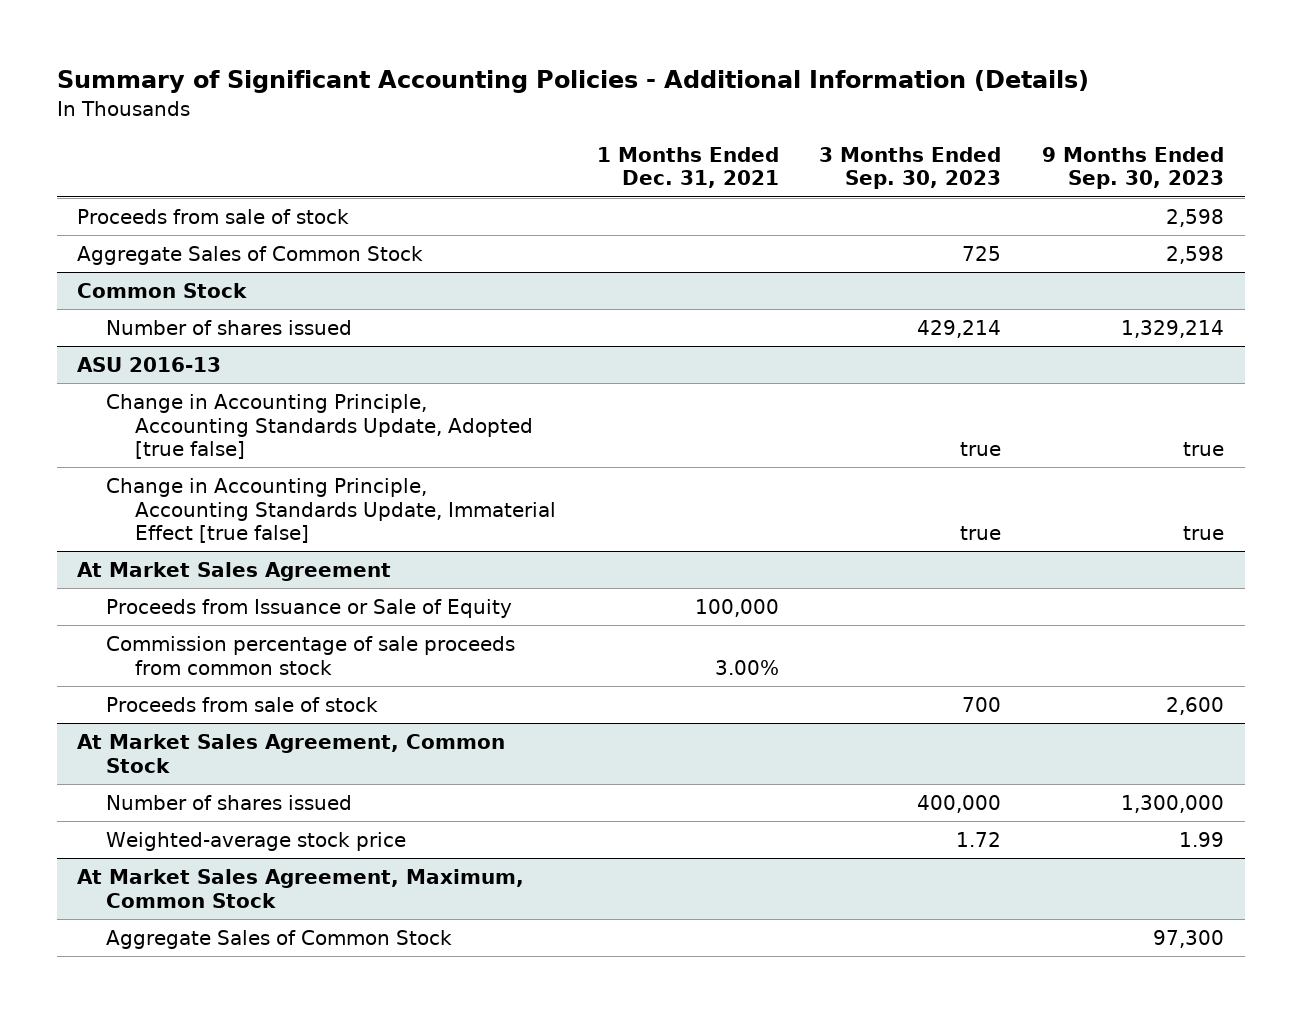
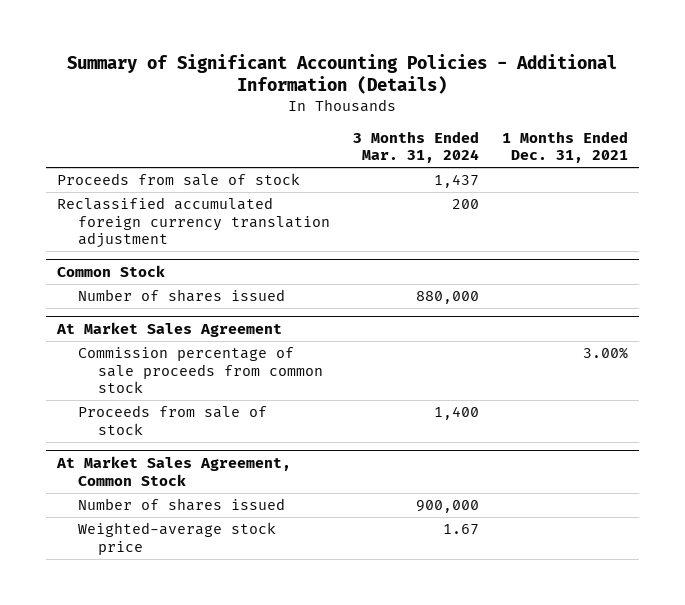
[819,146,1002,190] 3 Months Ended Sep. 30, 2023 -> none
[1042,146,1225,190] 9 Months Ended Sep. 30, 2023 -> none
none -> [352,130,479,164] 3 Months Ended Mar. 31, 2024
[77,246,424,266] Aggregate Sales of Common Stock -> none
none -> [57,197,330,249] Reclassified accumulated foreign currency translation adjustment
[77,357,222,373] ASU 2016-13 -> none
[106,394,533,460] Change in Accounting Principle, Accounting Standards Update, Adopted [true false] -> none
[106,478,556,544] Change in Accounting Principle, Accounting Standards Update, Immaterial Effect [true false] -> none
[106,599,513,619] Proceeds from Issuance or Sale of Equity -> none
[77,869,525,908] At Market Sales Agreement, Maximum, Common Stock -> none
[106,930,453,950] Aggregate Sales of Common Stock -> none

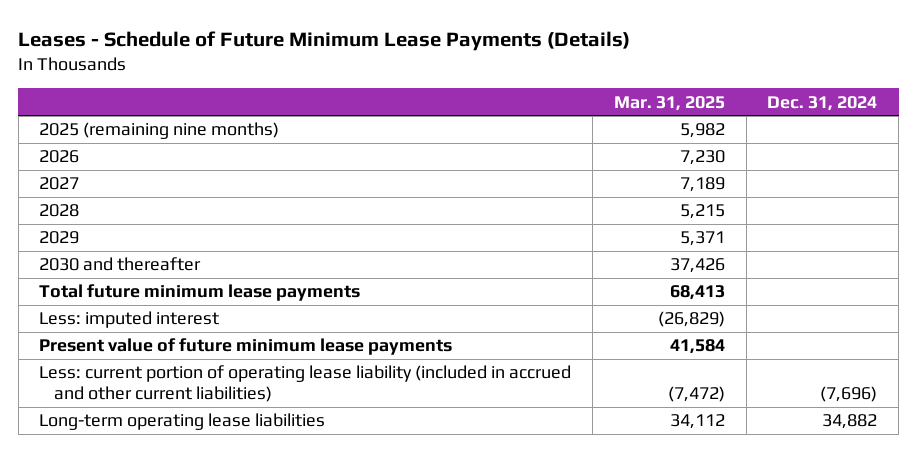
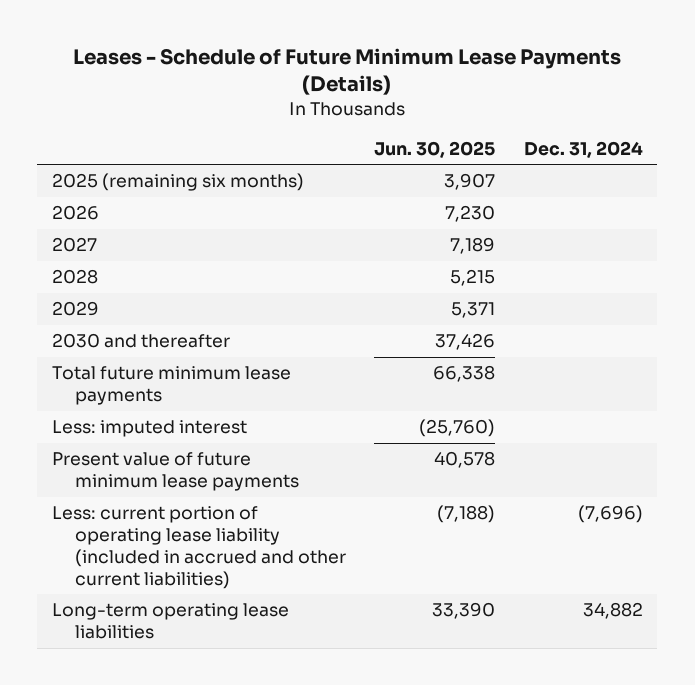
[613,95,725,111] Mar. 31, 2025 -> none
none -> [374,140,496,158] Jun. 30, 2025
[39,122,280,140] 2025 (remaining nine months) -> [51,173,304,192] 2025 (remaining six months)

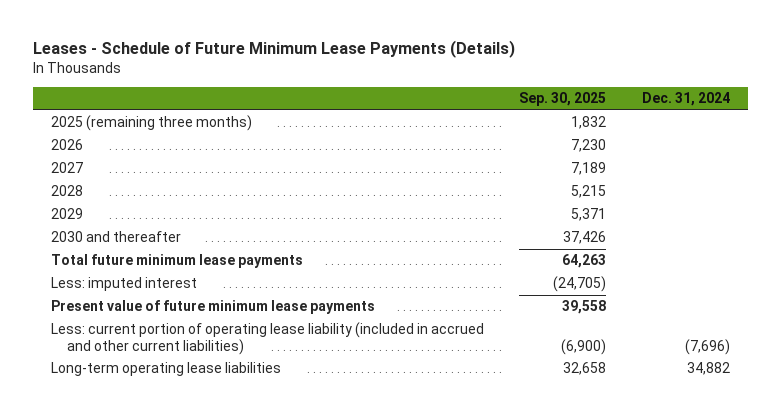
[374,140,496,158] Jun. 30, 2025 -> none
none -> [519,92,607,107] Sep. 30, 2025
[51,173,304,192] 2025 (remaining six months) -> [50,115,252,132] 2025 (remaining three months)

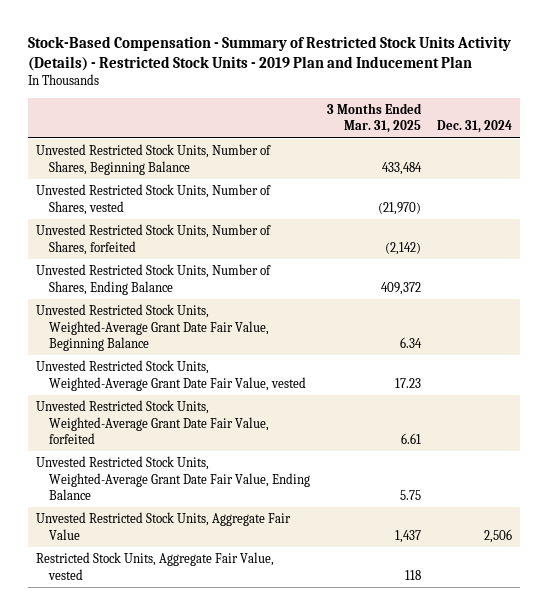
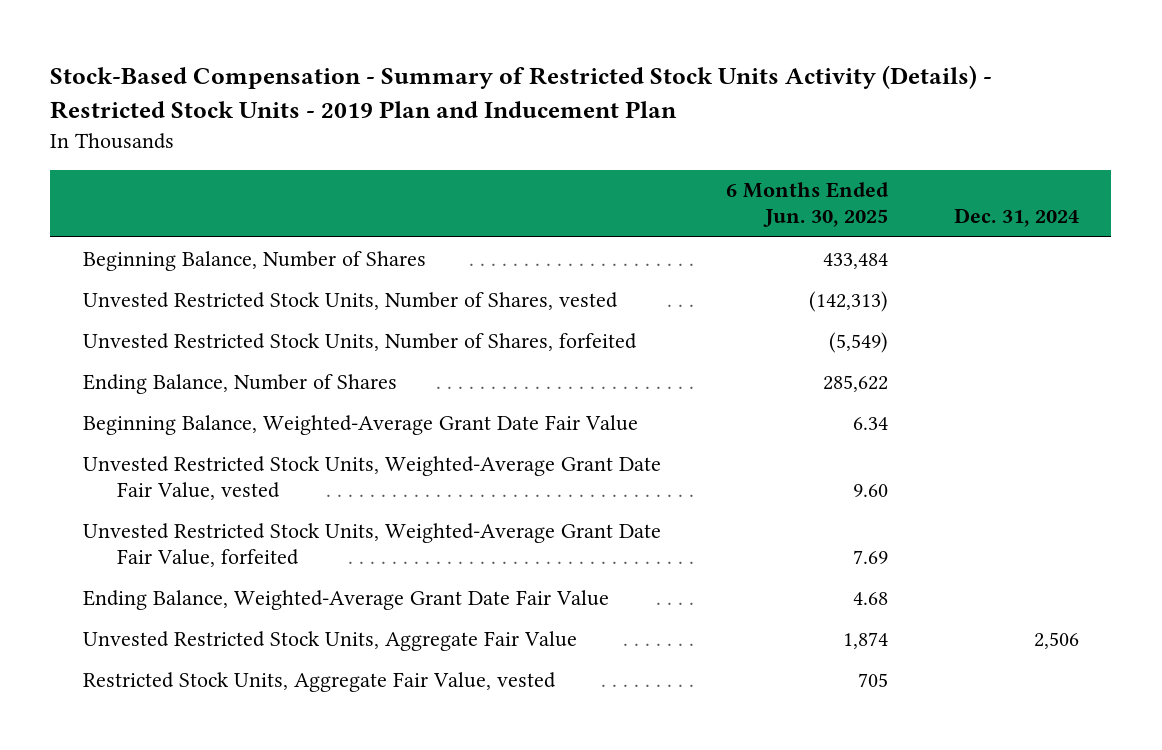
[326,102,422,134] 3 Months Ended Mar. 31, 2025 -> none
none -> [726,182,890,228] 6 Months Ended Jun. 30, 2025
[36,144,272,175] Unvested Restricted Stock Units, Number of Shares, Beginning Balance -> [82,250,426,271] Beginning Balance, Number of Shares
[36,264,272,295] Unvested Restricted Stock Units, Number of Shares, Ending Balance -> [82,373,397,394] Ending Balance, Number of Shares
[36,304,270,351] Unvested Restricted Stock Units, Weighted-Average Grant Date Fair Value, Beginning Balance -> [82,414,638,435] Beginning Balance, Weighted-Average Grant Date Fair Value
[36,456,311,500] Unvested Restricted Stock Units, Weighted-Average Grant Date Fair Value, Ending Balance -> [82,589,609,610] Ending Balance, Weighted-Average Grant Date Fair Value

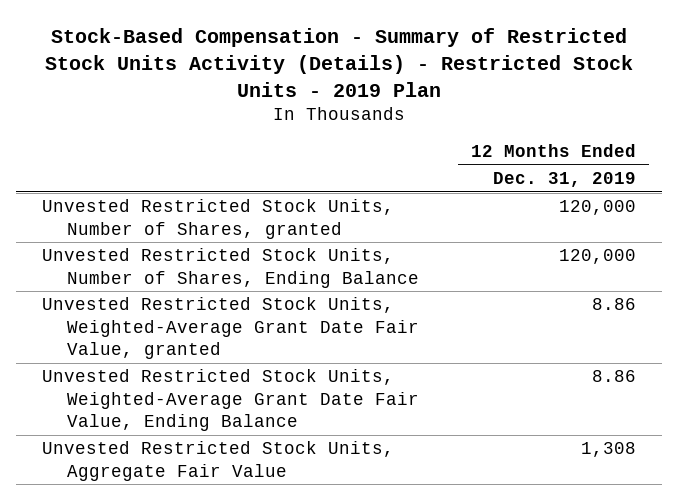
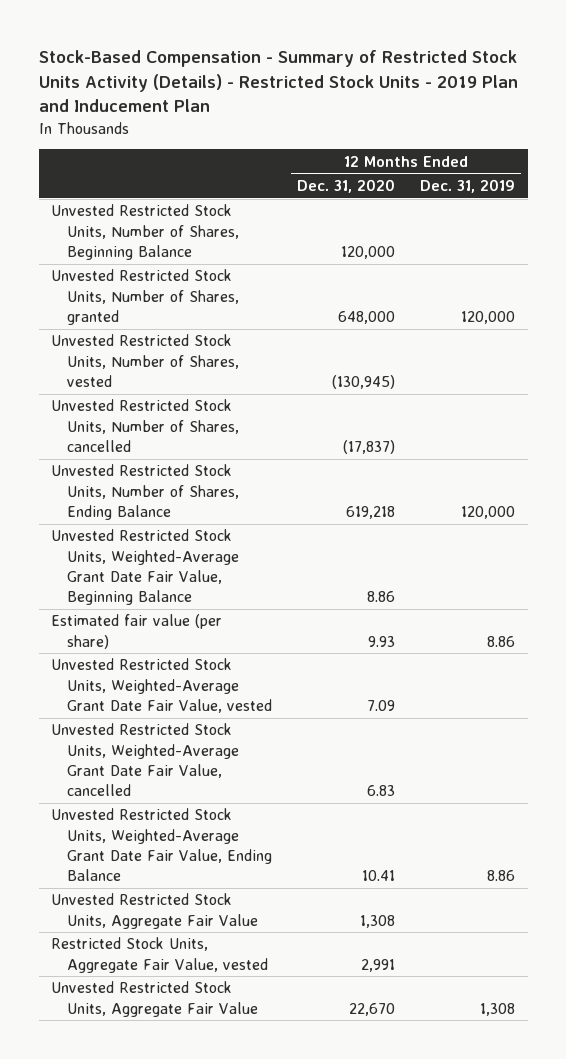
[44,27,633,97] Stock-Based Compensation - Summary of Restricted Stock Units Activity (Details) - Restricted Stock Units - 2019 Plan -> [38,50,518,113] Stock-Based Compensation - Summary of Restricted Stock Units Activity (Details) - Restricted Stock Units - 2019 Plan and Inducement Plan
none -> [296,179,395,194] Dec. 31, 2020
none -> [51,204,239,260] Unvested Restricted Stock Units, Number of Shares, Beginning Balance
none -> [51,334,239,387] Unvested Restricted Stock Units, Number of Shares, vested
none -> [51,399,239,452] Unvested Restricted Stock Units, Number of Shares, cancelled
none -> [51,529,239,606] Unvested Restricted Stock Units, Weighted-Average Grant Date Fair Value, Beginning Balance
[41,297,420,359] Unvested Restricted Stock Units, Weighted-Average Grant Date Fair Value, granted -> [51,614,223,649] Estimated fair value (per share)
none -> [51,658,272,713] Unvested Restricted Stock Units, Weighted-Average Grant Date Fair Value, vested
none -> [51,723,239,797] Unvested Restricted Stock Units, Weighted-Average Grant Date Fair Value, cancelled
none -> [51,893,258,929] Unvested Restricted Stock Units, Aggregate Fair Value
none -> [51,937,268,973] Restricted Stock Units, Aggregate Fair Value, vested

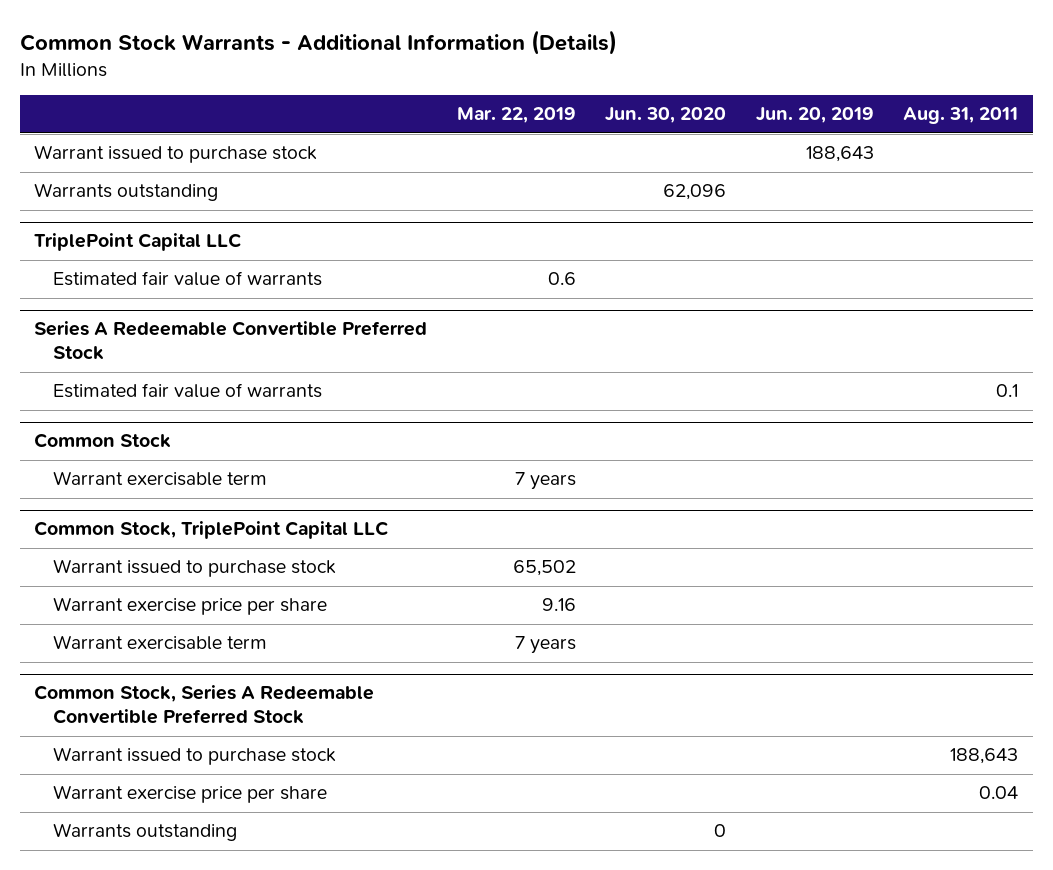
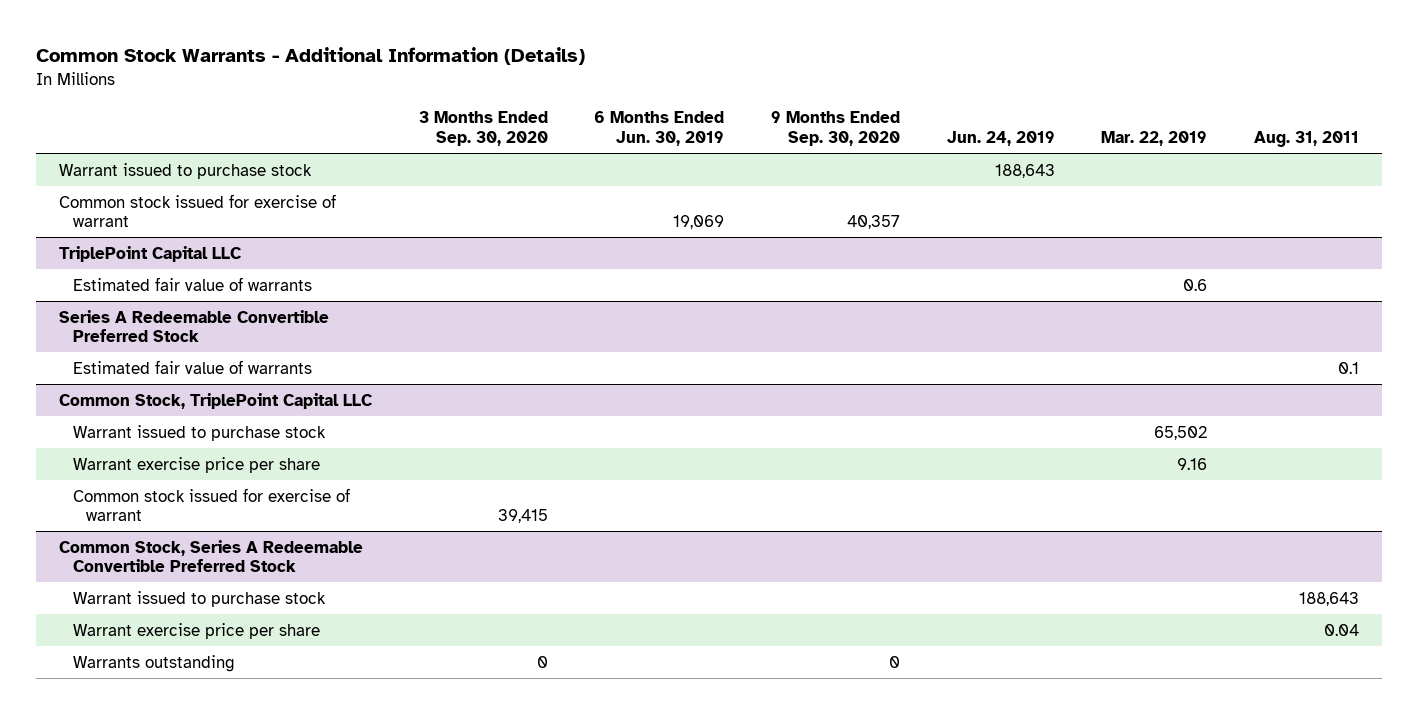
[605,107,727,124] Jun. 30, 2020 -> none
[755,107,874,124] Jun. 20, 2019 -> none
none -> [418,111,548,147] 3 Months Ended Sep. 30, 2020
none -> [594,111,725,147] 6 Months Ended Jun. 30, 2019
none -> [770,111,900,147] 9 Months Ended Sep. 30, 2020
none -> [946,131,1055,147] Jun. 24, 2019
[34,183,219,202] Warrants outstanding -> none
none -> [59,193,337,228] Common stock issued for exercise of warrant
[34,433,172,449] Common Stock -> none
[53,471,268,487] Warrant exercisable term -> none
[53,635,268,651] Warrant exercisable term -> none
none -> [72,487,350,522] Common stock issued for exercise of warrant

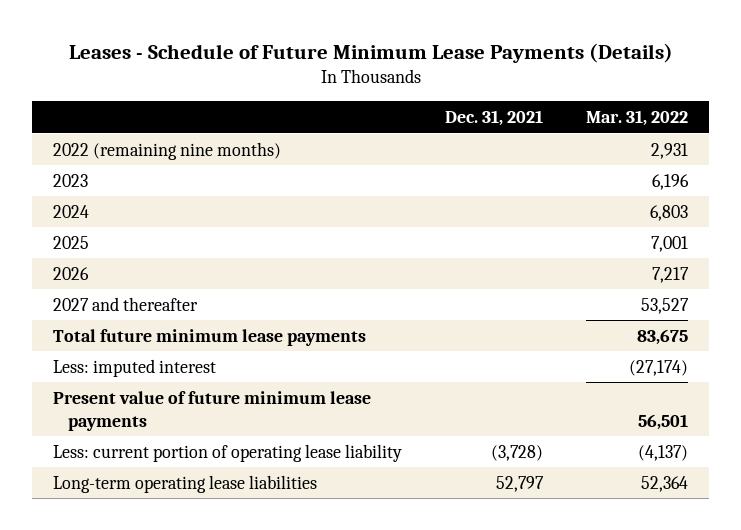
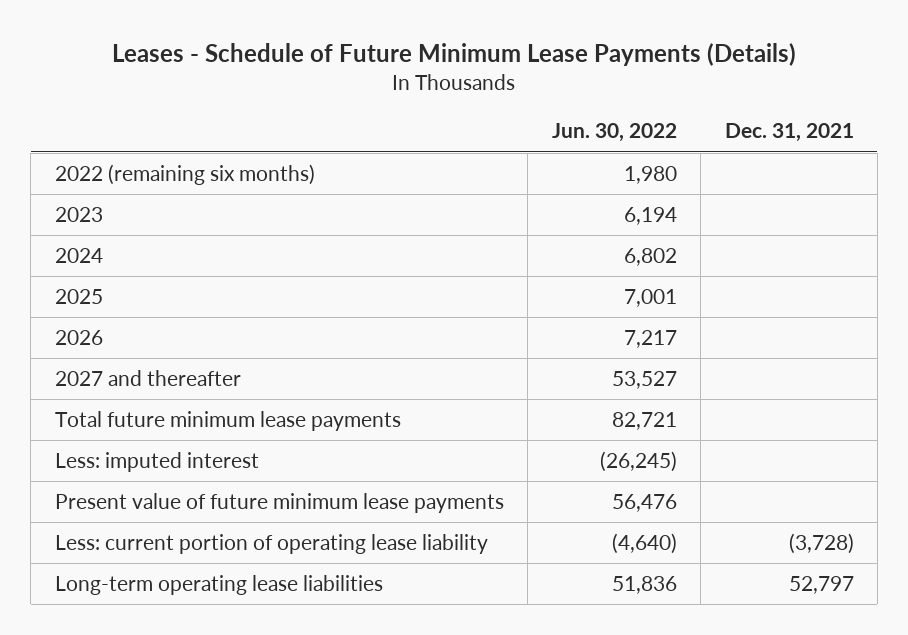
[585,110,688,127] Mar. 31, 2022 -> none
none -> [551,123,677,143] Jun. 30, 2022
[53,141,282,160] 2022 (remaining nine months) -> [54,164,315,186] 2022 (remaining six months)

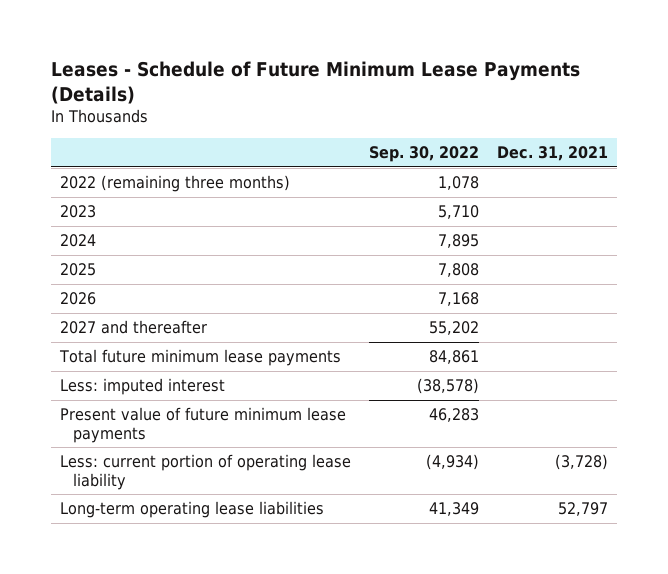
[551,123,677,143] Jun. 30, 2022 -> none
none -> [369,146,480,163] Sep. 30, 2022
[54,164,315,186] 2022 (remaining six months) -> [60,175,291,193] 2022 (remaining three months)

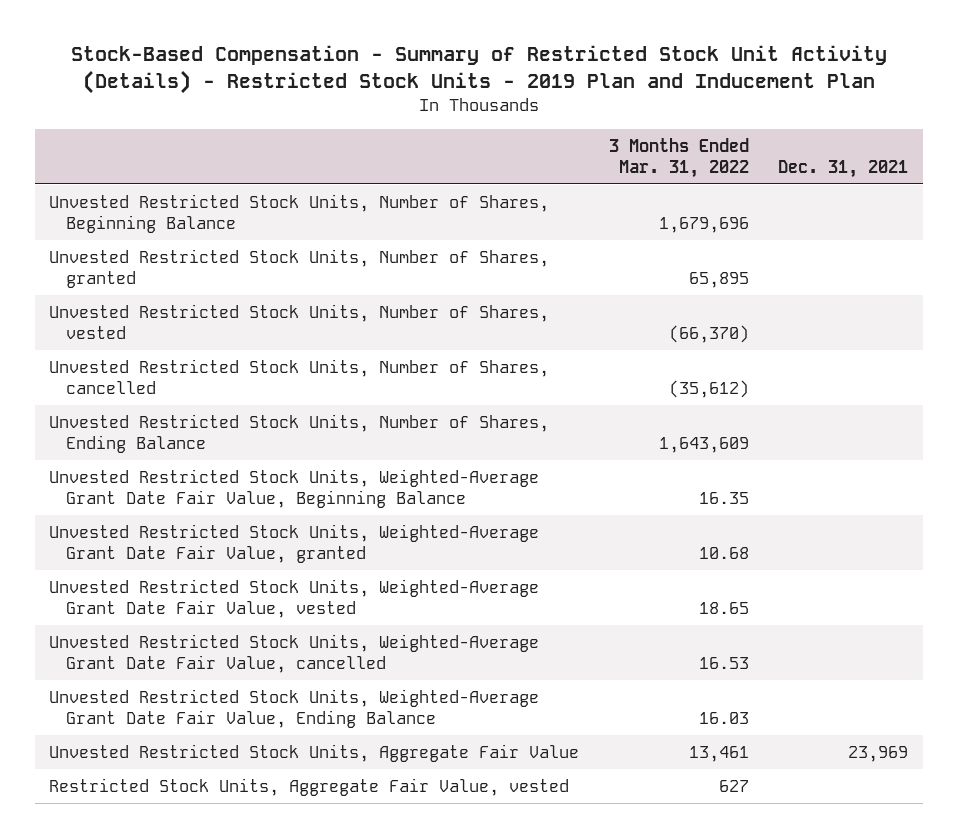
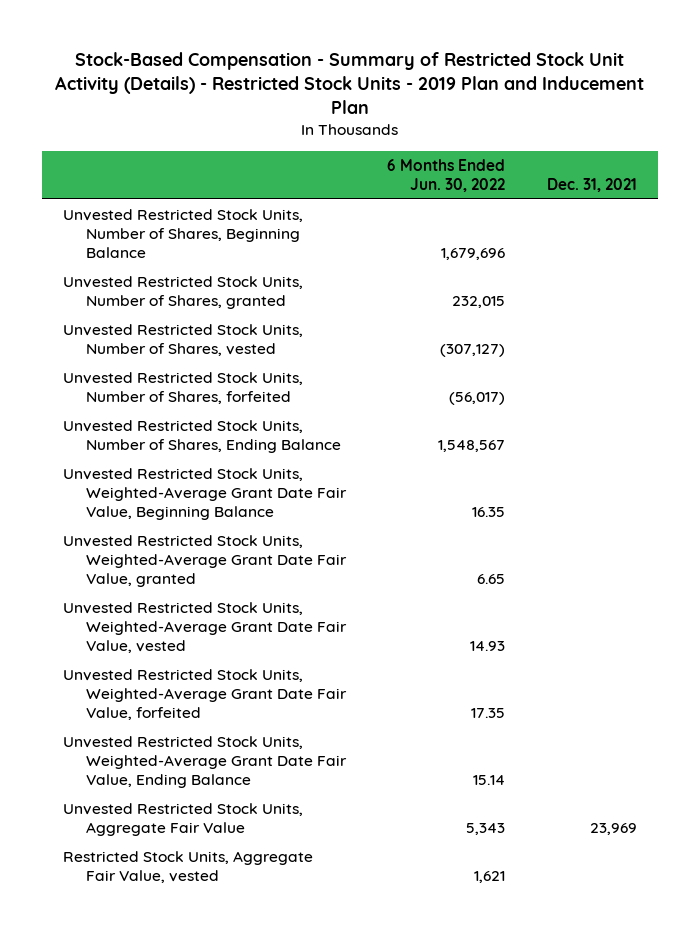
[608,137,749,178] 3 Months Ended Mar. 31, 2022 -> none
none -> [387,158,506,192] 6 Months Ended Jun. 30, 2022
[49,359,550,395] Unvested Restricted Stock Units, Number of Shares, cancelled -> [62,372,303,405] Unvested Restricted Stock Units, Number of Shares, forfeited
[49,634,540,674] Unvested Restricted Stock Units, Weighted-Average Grant Date Fair Value, cancelled -> [62,669,347,721] Unvested Restricted Stock Units, Weighted-Average Grant Date Fair Value, forfeited

